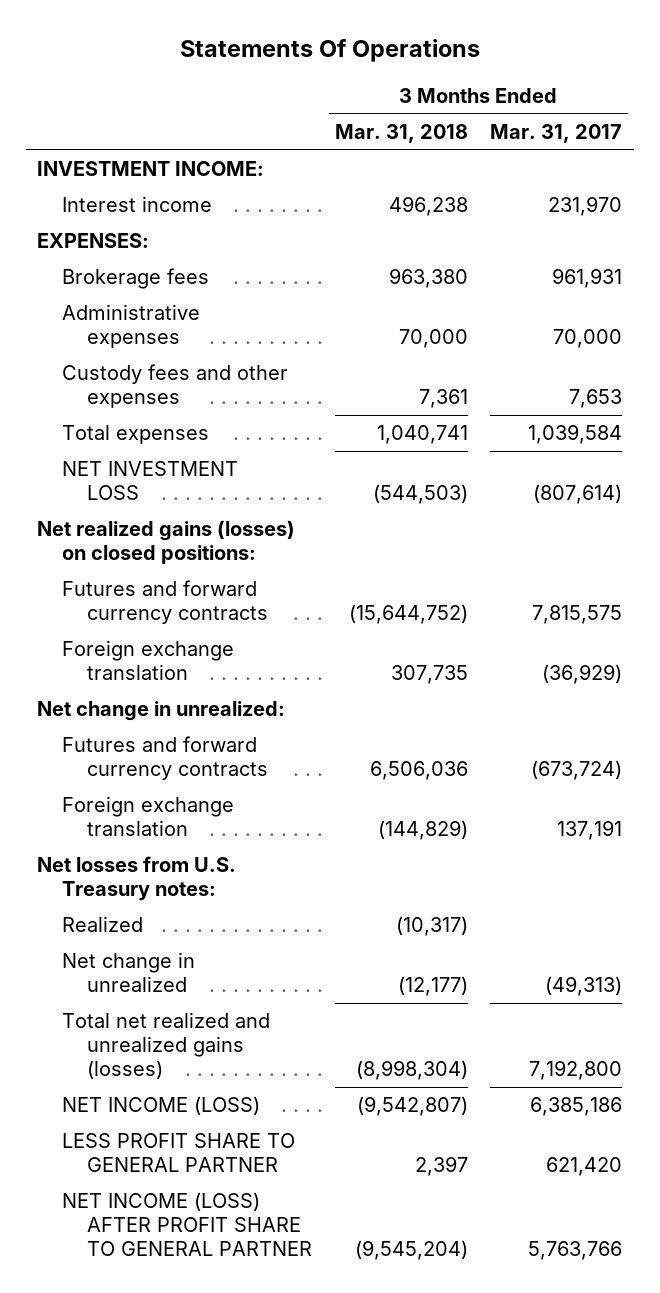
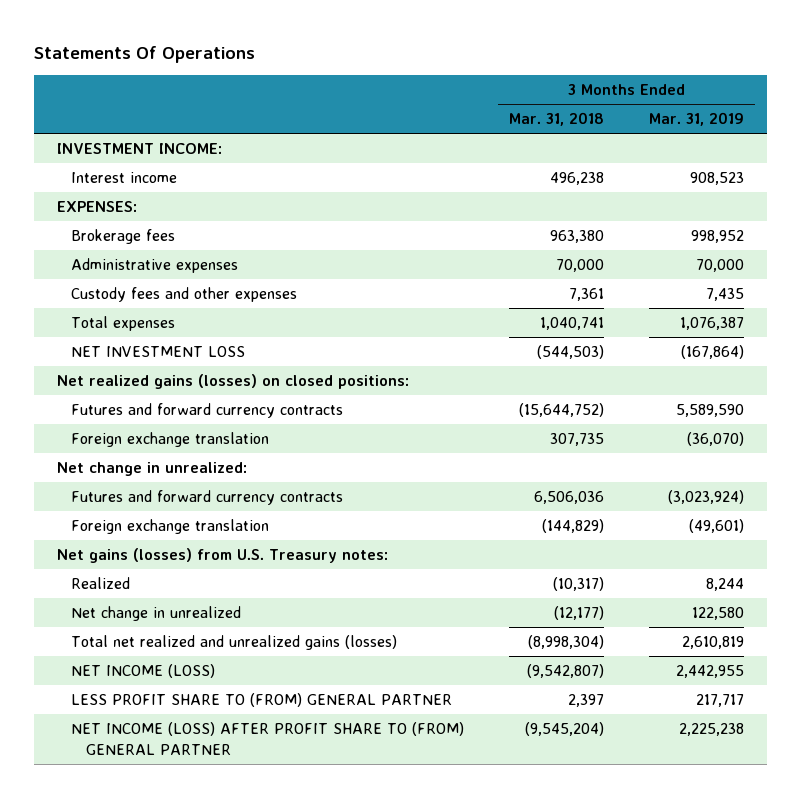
[490,124,623,144] Mar. 31, 2017 -> none
none -> [649,112,745,127] Mar. 31, 2019
[37,856,237,902] Net losses from U.S. Treasury notes: -> [56,547,388,563] Net gains (losses) from U.S. Treasury notes:
[62,1133,296,1173] LESS PROFIT SHARE TO GENERAL PARTNER -> [71,692,453,707] LESS PROFIT SHARE TO (FROM) GENERAL PARTNER
[62,1192,312,1257] NET INCOME (LOSS) AFTER PROFIT SHARE TO GENERAL PARTNER -> [71,721,465,755] NET INCOME (LOSS) AFTER PROFIT SHARE TO (FROM) GENERAL PARTNER

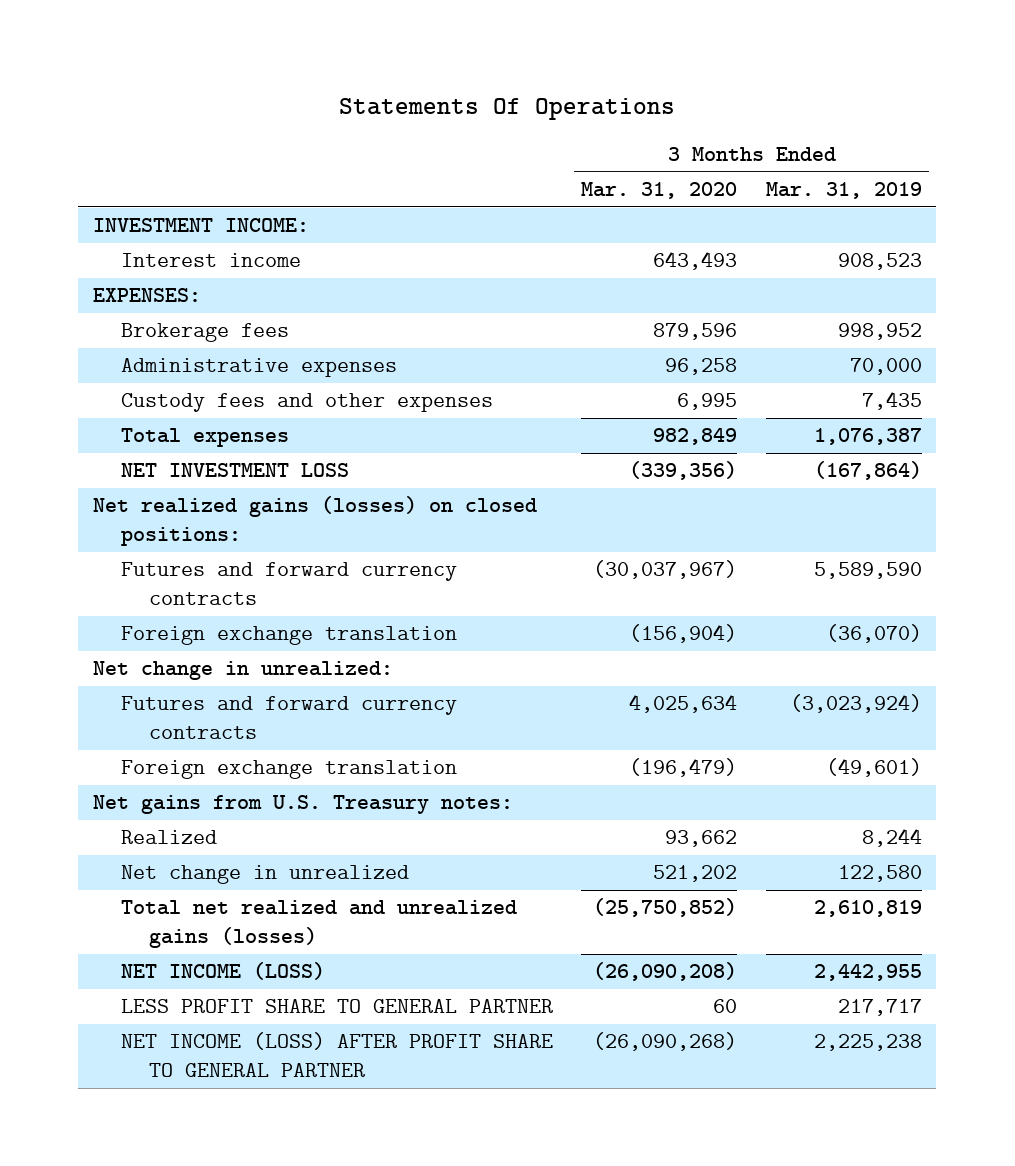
[509,112,605,127] Mar. 31, 2018 -> none
none -> [581,182,738,200] Mar. 31, 2020
[56,547,388,563] Net gains (losses) from U.S. Treasury notes: -> [92,795,513,815] Net gains from U.S. Treasury notes:
[71,692,453,707] LESS PROFIT SHARE TO (FROM) GENERAL PARTNER -> [120,999,553,1014] LESS PROFIT SHARE TO GENERAL PARTNER
[71,721,465,755] NET INCOME (LOSS) AFTER PROFIT SHARE TO (FROM) GENERAL PARTNER -> [120,1032,553,1077] NET INCOME (LOSS) AFTER PROFIT SHARE TO GENERAL PARTNER

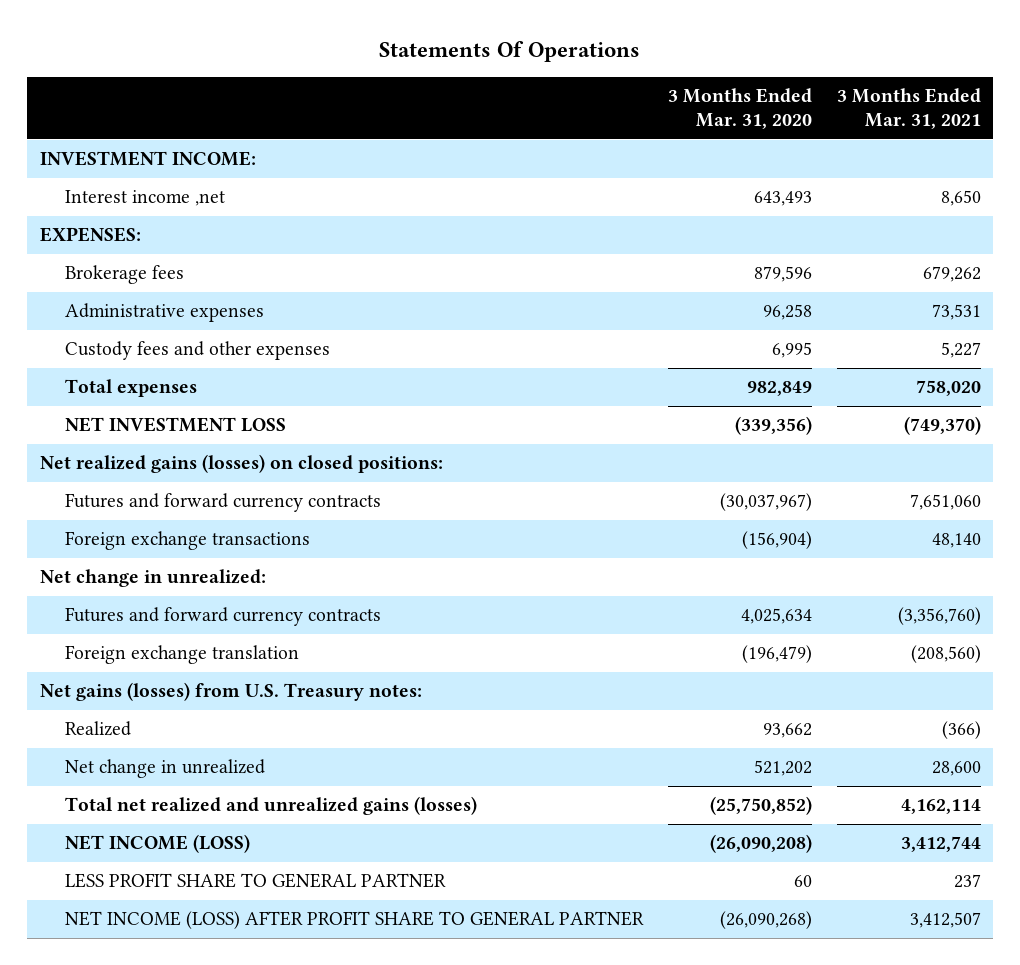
[765,182,922,200] Mar. 31, 2019 -> none
none -> [836,88,981,130] 3 Months Ended Mar. 31, 2021
[120,253,301,268] Interest income -> [64,190,225,207] Interest income ,net
[120,626,457,646] Foreign exchange translation -> [64,531,310,551] Foreign exchange transactions
[92,795,513,815] Net gains from U.S. Treasury notes: -> [39,682,422,702] Net gains (losses) from U.S. Treasury notes:

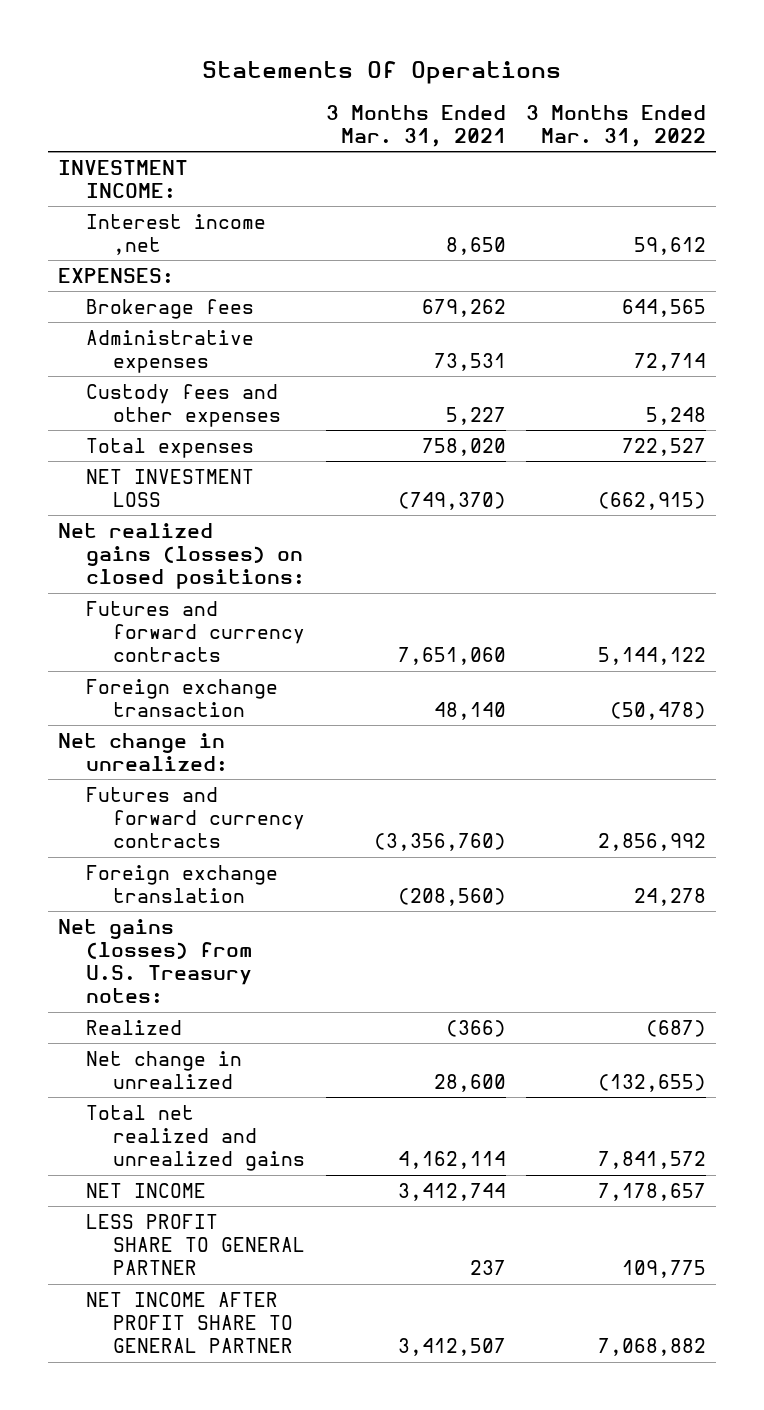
[667,88,812,130] 3 Months Ended Mar. 31, 2020 -> none
none -> [525,105,706,148] 3 Months Ended Mar. 31, 2022
[64,531,310,551] Foreign exchange transactions -> [85,678,278,718] Foreign exchange transaction
[64,796,477,816] Total net realized and unrealized gains (losses) -> [85,1104,306,1172] Total net realized and unrealized gains
[64,834,250,854] NET INCOME (LOSS) -> [85,1182,206,1198] NET INCOME
[64,911,644,930] NET INCOME (LOSS) AFTER PROFIT SHARE TO GENERAL PARTNER -> [85,1291,294,1354] NET INCOME AFTER PROFIT SHARE TO GENERAL PARTNER

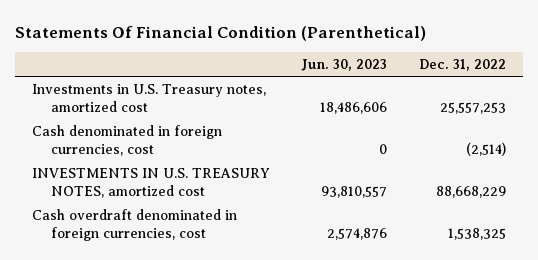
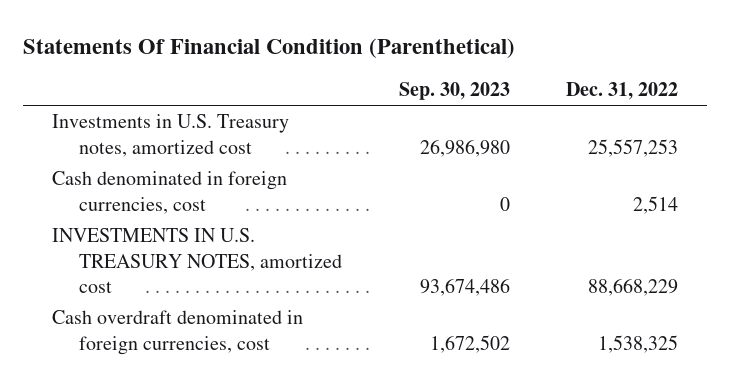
[301,58,388,71] Jun. 30, 2023 -> none
none -> [398,81,510,100] Sep. 30, 2023
[466,142,507,157] (2,514) -> [633,195,679,214] 2,514

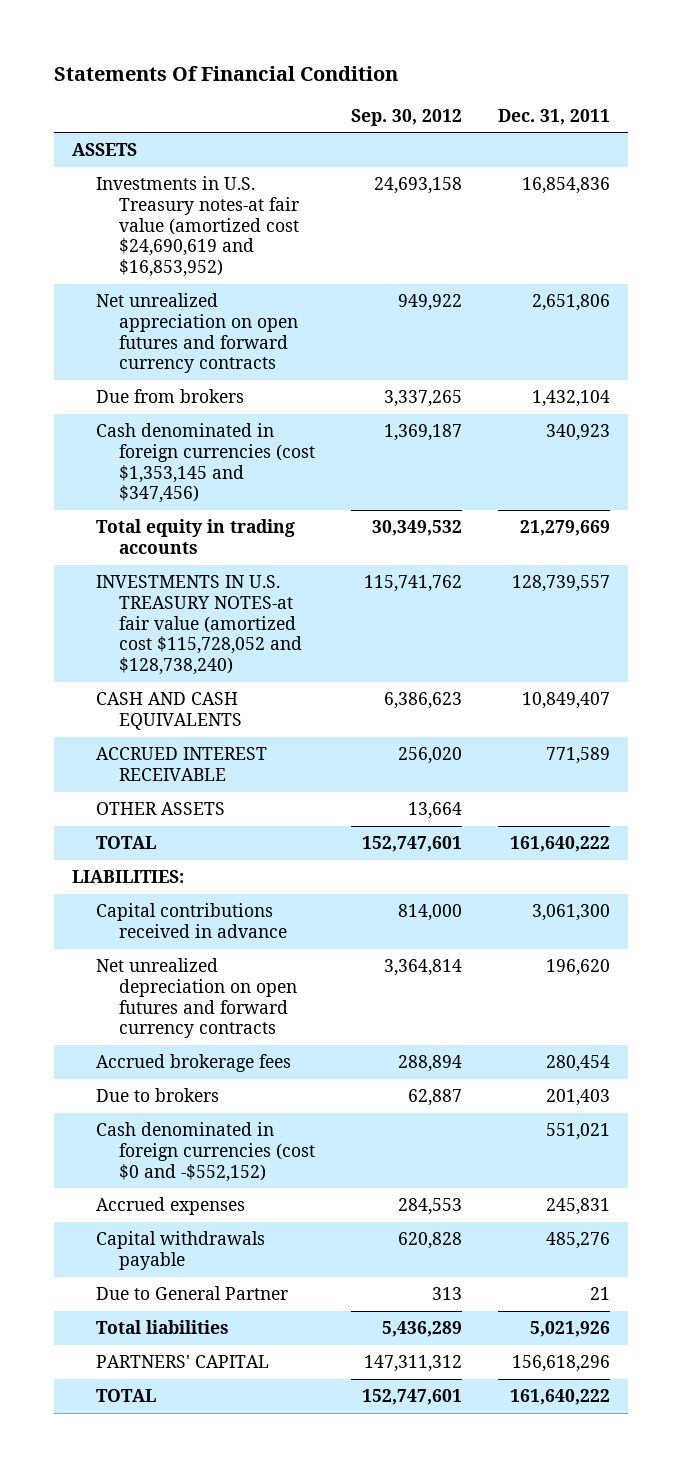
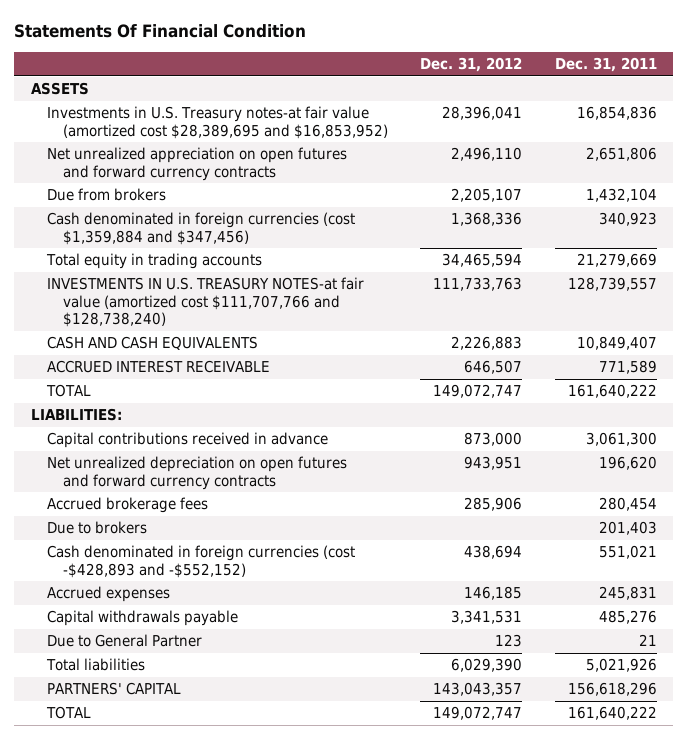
[351,108,463,126] Sep. 30, 2012 -> none
none -> [420,57,523,73] Dec. 31, 2012
[95,176,299,278] Investments in U.S. Treasury notes-at fair value (amortized cost $24,690,619 and $16,853,952) -> [46,106,388,139] Investments in U.S. Treasury notes-at fair value (amortized cost $28,389,695 and $16,853,952)
[95,423,315,504] Cash denominated in foreign currencies (cost $1,353,145 and $347,456) -> [46,212,355,245] Cash denominated in foreign currencies (cost $1,359,884 and $347,456)
[95,575,302,676] INVESTMENTS IN U.S. TREASURY NOTES-at fair value (amortized cost $115,728,052 and $128,738,240) -> [46,277,364,328] INVESTMENTS IN U.S. TREASURY NOTES-at fair value (amortized cost $111,707,766 and $128,738,240)
[95,802,225,816] OTHER ASSETS -> none
[95,1122,315,1182] Cash denominated in foreign currencies (cost $0 and -$552,152) -> [46,545,355,578] Cash denominated in foreign currencies (cost -$428,893 and -$552,152)

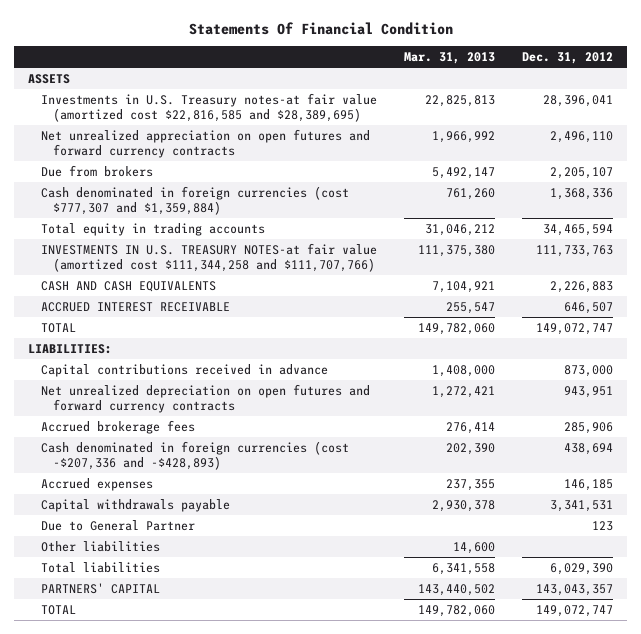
[554,57,657,73] Dec. 31, 2011 -> none
none -> [403,52,495,65] Mar. 31, 2013
[46,106,388,139] Investments in U.S. Treasury notes-at fair value (amortized cost $28,389,695 and $16,853,952) -> [40,92,377,123] Investments in U.S. Treasury notes-at fair value (amortized cost $22,816,585 and $28,389,695)
[46,212,355,245] Cash denominated in foreign currencies (cost $1,359,884 and $347,456) -> [40,185,349,216] Cash denominated in foreign currencies (cost $777,307 and $1,359,884)
[46,277,364,328] INVESTMENTS IN U.S. TREASURY NOTES-at fair value (amortized cost $111,707,766 and $128,738,240) -> [40,242,377,273] INVESTMENTS IN U.S. TREASURY NOTES-at fair value (amortized cost $111,344,258 and $111,707,766)
[46,521,147,535] Due to brokers -> none
[46,545,355,578] Cash denominated in foreign currencies (cost -$428,893 and -$552,152) -> [40,440,349,471] Cash denominated in foreign currencies (cost -$207,336 and -$428,893)
none -> [40,540,160,552] Other liabilities

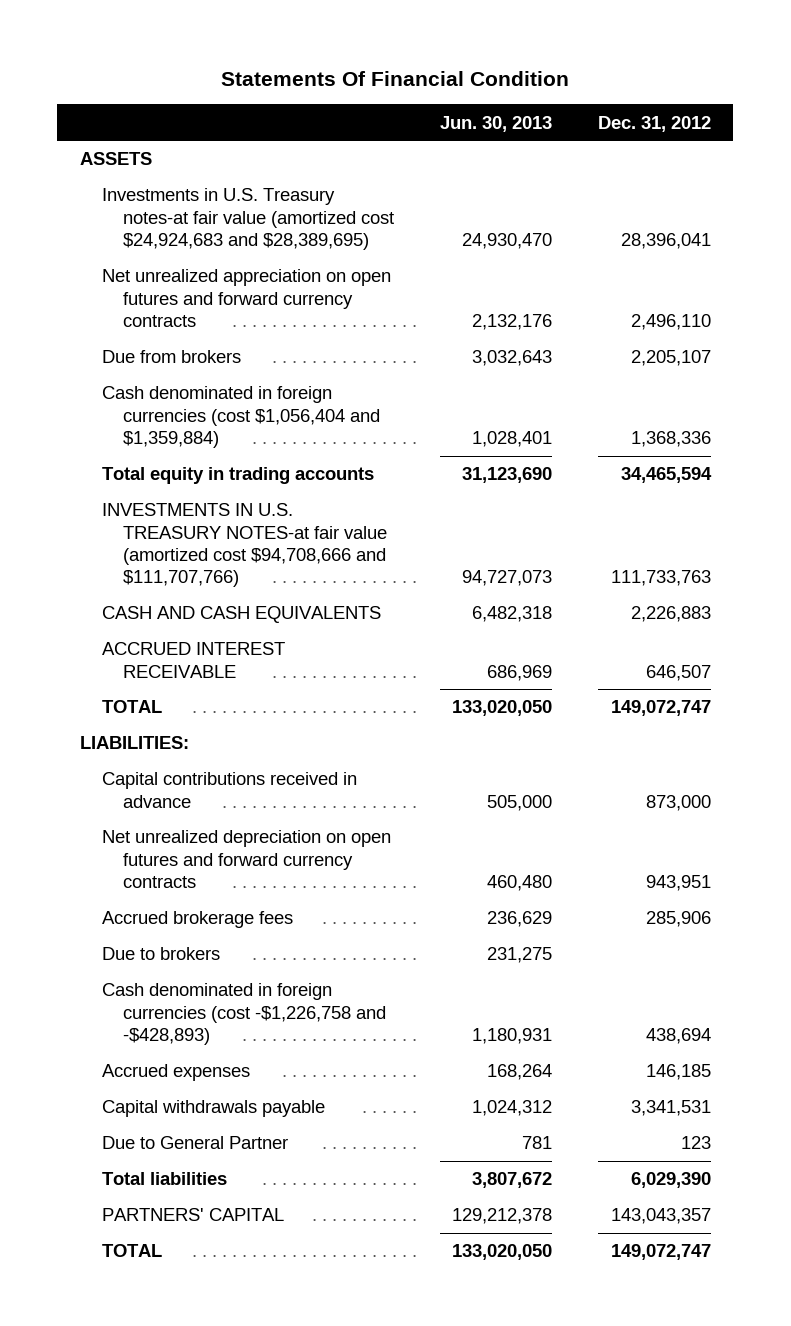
[403,52,495,65] Mar. 31, 2013 -> none
none -> [439,115,552,132] Jun. 30, 2013
[40,92,377,123] Investments in U.S. Treasury notes-at fair value (amortized cost $22,816,585 and $28,389,695) -> [101,188,395,251] Investments in U.S. Treasury notes-at fair value (amortized cost $24,924,683 and $28,389,695)
[40,185,349,216] Cash denominated in foreign currencies (cost $777,307 and $1,359,884) -> [101,386,381,449] Cash denominated in foreign currencies (cost $1,056,404 and $1,359,884)
[40,242,377,273] INVESTMENTS IN U.S. TREASURY NOTES-at fair value (amortized cost $111,344,258 and $111,707,766) -> [101,503,388,588] INVESTMENTS IN U.S. TREASURY NOTES-at fair value (amortized cost $94,708,666 and $111,707,766)
none -> [101,947,220,961] Due to brokers
[40,440,349,471] Cash denominated in foreign currencies (cost -$207,336 and -$428,893) -> [101,983,387,1046] Cash denominated in foreign currencies (cost -$1,226,758 and -$428,893)
[40,540,160,552] Other liabilities -> none

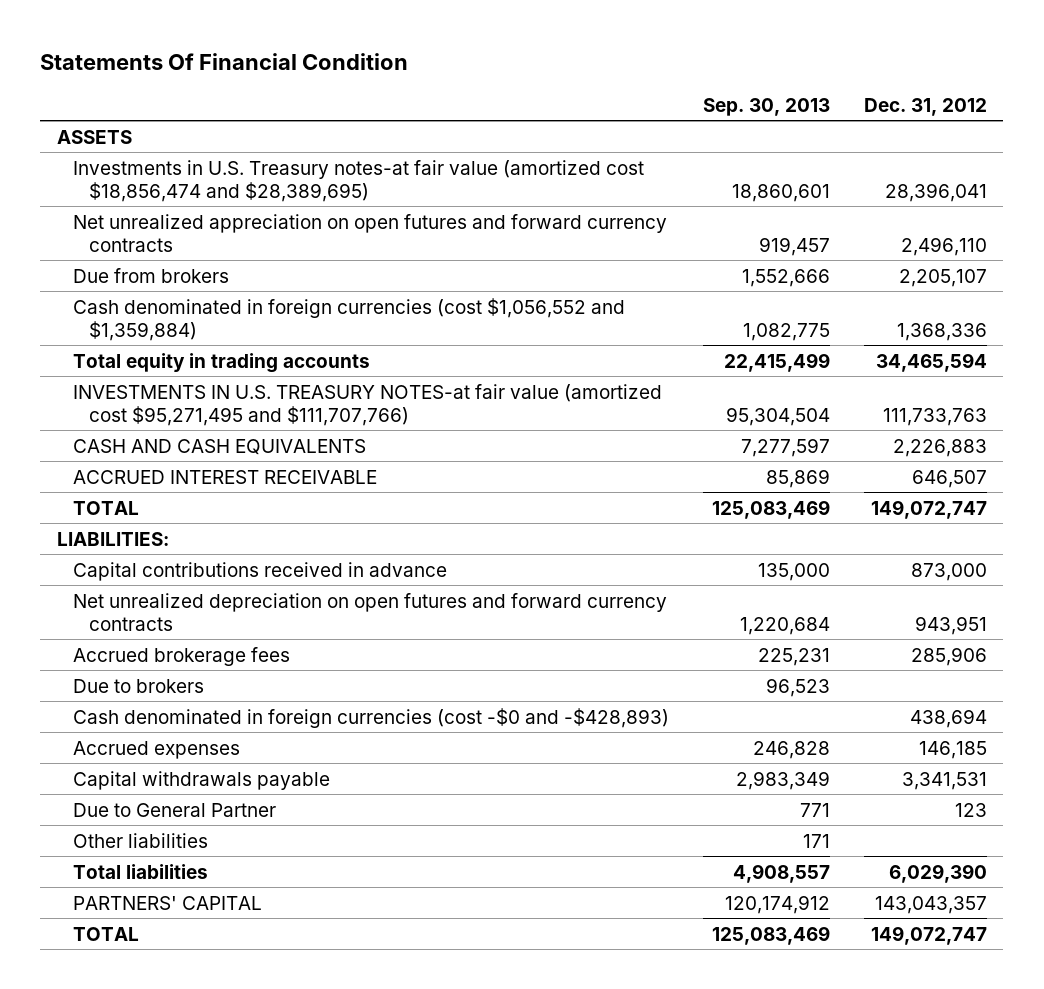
[439,115,552,132] Jun. 30, 2013 -> none
none -> [702,97,830,116] Sep. 30, 2013
[101,188,395,251] Investments in U.S. Treasury notes-at fair value (amortized cost $24,924,683 and $28,389,695) -> [73,159,645,202] Investments in U.S. Treasury notes-at fair value (amortized cost $18,856,474 and $28,389,695)
[101,386,381,449] Cash denominated in foreign currencies (cost $1,056,404 and $1,359,884) -> [73,297,626,341] Cash denominated in foreign currencies (cost $1,056,552 and $1,359,884)
[101,503,388,588] INVESTMENTS IN U.S. TREASURY NOTES-at fair value (amortized cost $94,708,666 and $111,707,766) -> [73,383,663,426] INVESTMENTS IN U.S. TREASURY NOTES-at fair value (amortized cost $95,271,495 and $111,707,766)
[101,983,387,1046] Cash denominated in foreign currencies (cost -$1,226,758 and -$428,893) -> [73,707,670,728] Cash denominated in foreign currencies (cost -$0 and -$428,893)
none -> [73,832,209,848] Other liabilities

